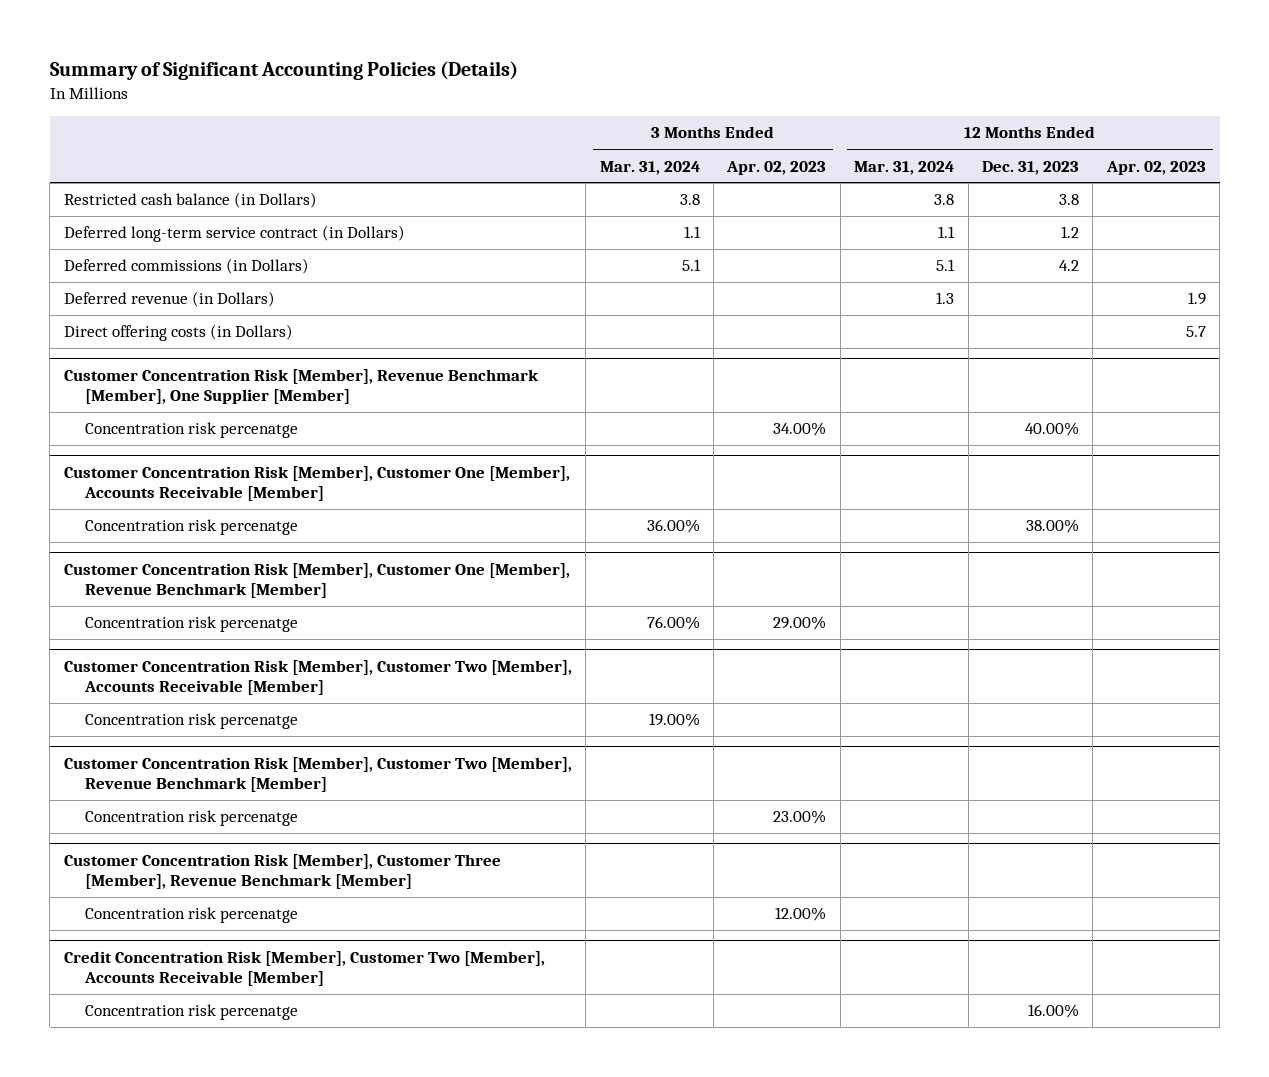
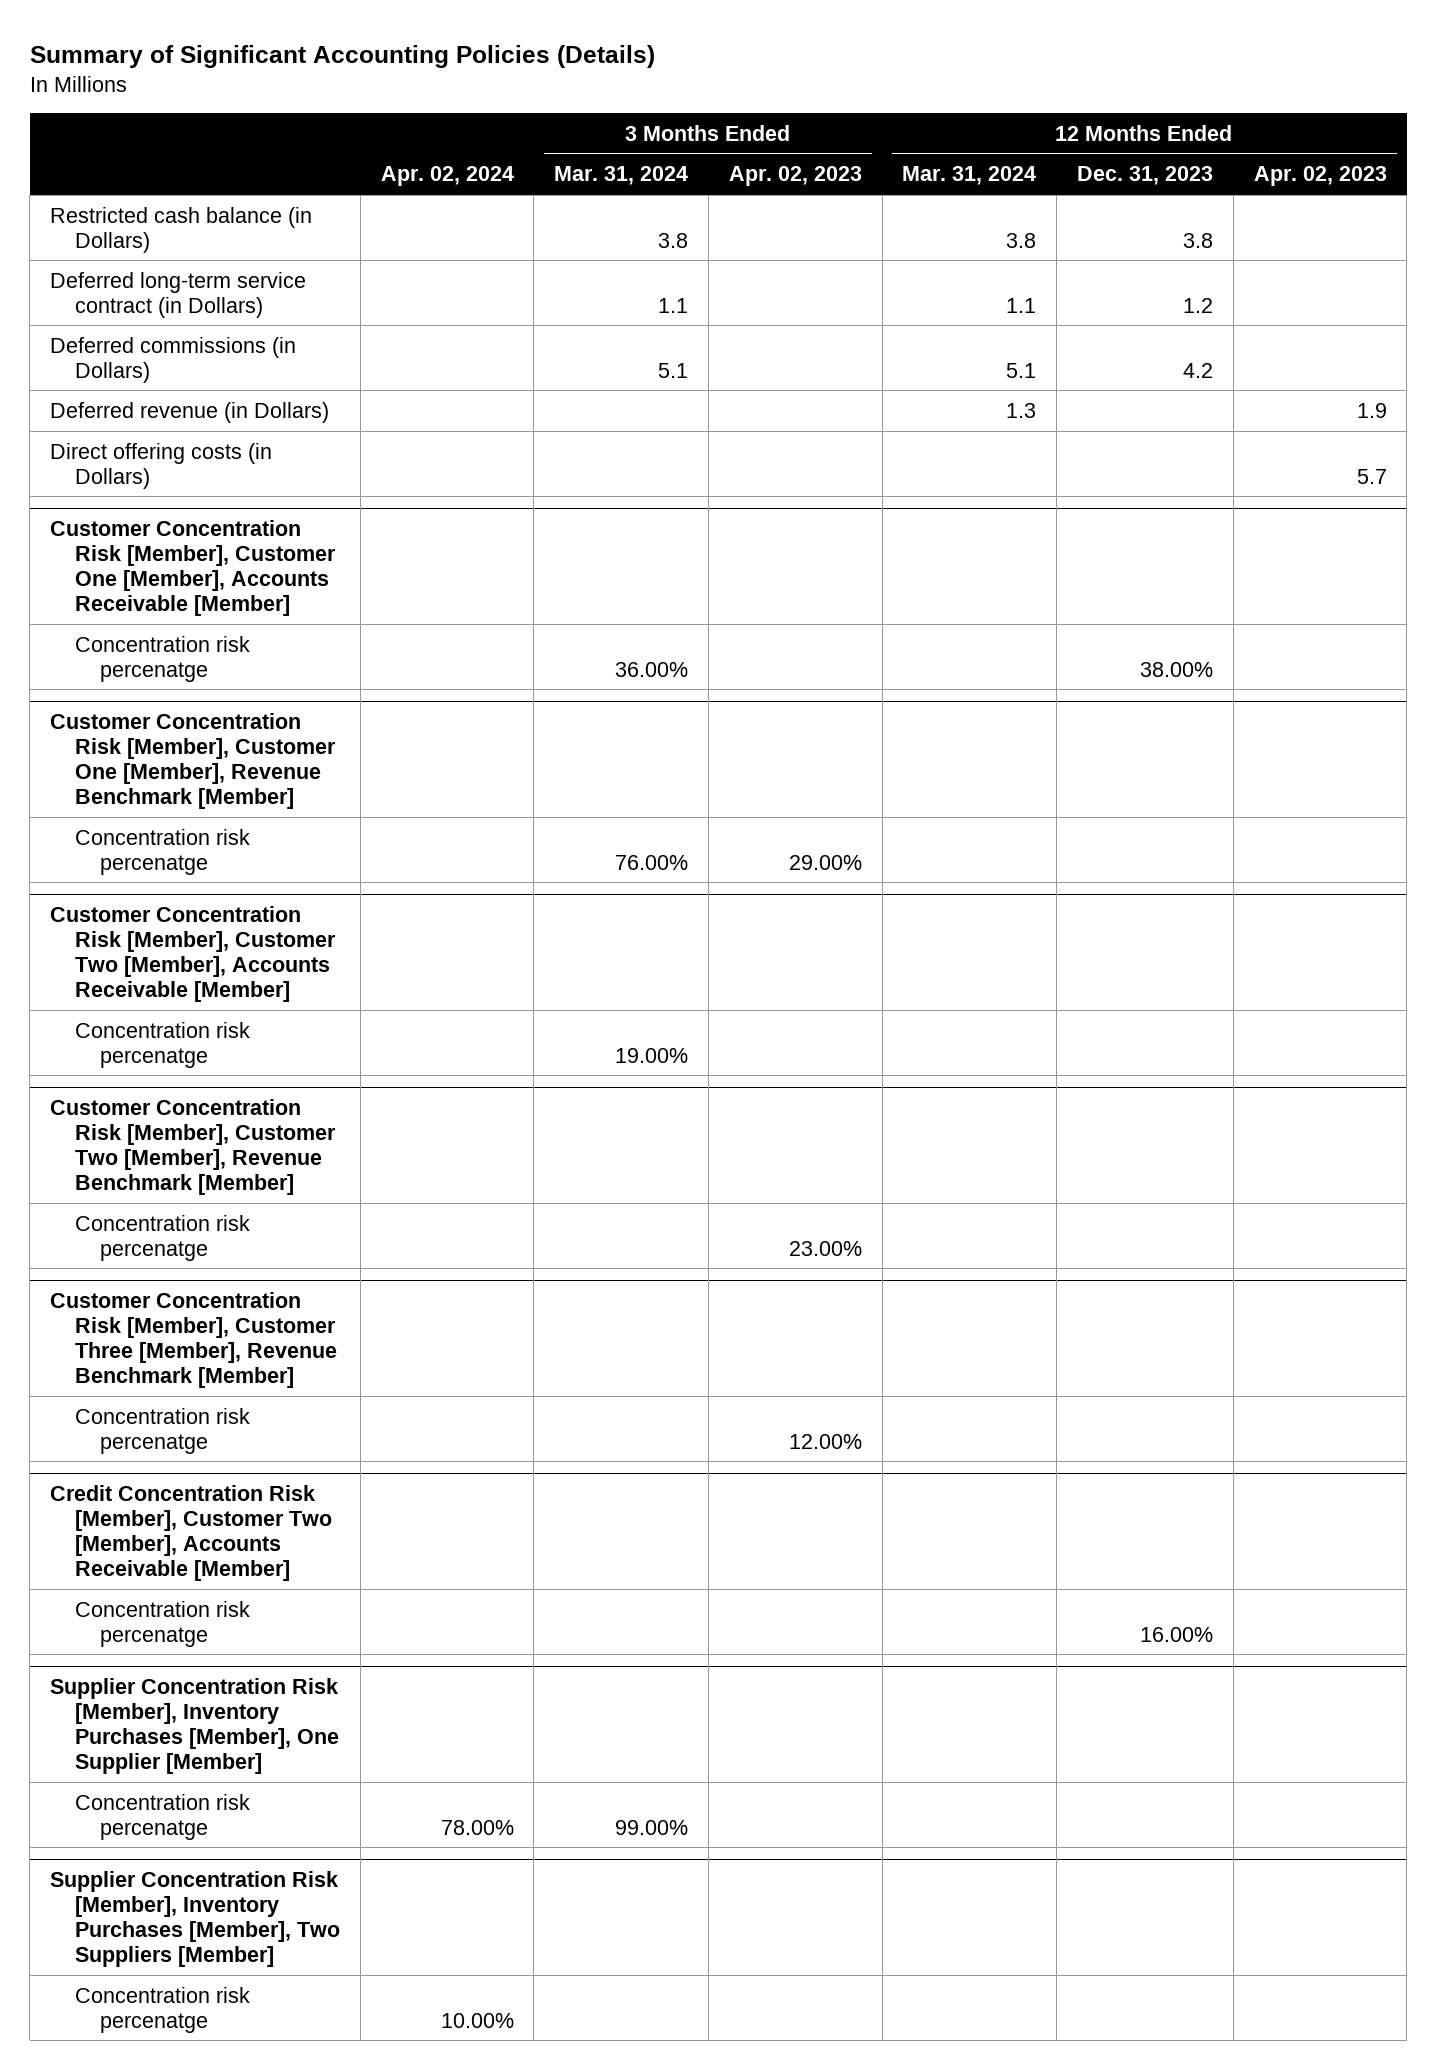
none -> [380,166,514,187] Apr. 02, 2024
[63,368,539,405] Customer Concentration Risk [Member], Revenue Benchmark [Member], One Supplier [Member] -> none
[85,422,299,439] Concentration risk percenatge -> none
none -> [50,1678,340,1775] Supplier Concentration Risk [Member], Inventory Purchases [Member], One Supplier [Member]
none -> [75,1793,251,1840] Concentration risk percenatge
none -> [50,1871,341,1968] Supplier Concentration Risk [Member], Inventory Purchases [Member], Two Suppliers [Member]
none -> [75,1986,251,2033] Concentration risk percenatge

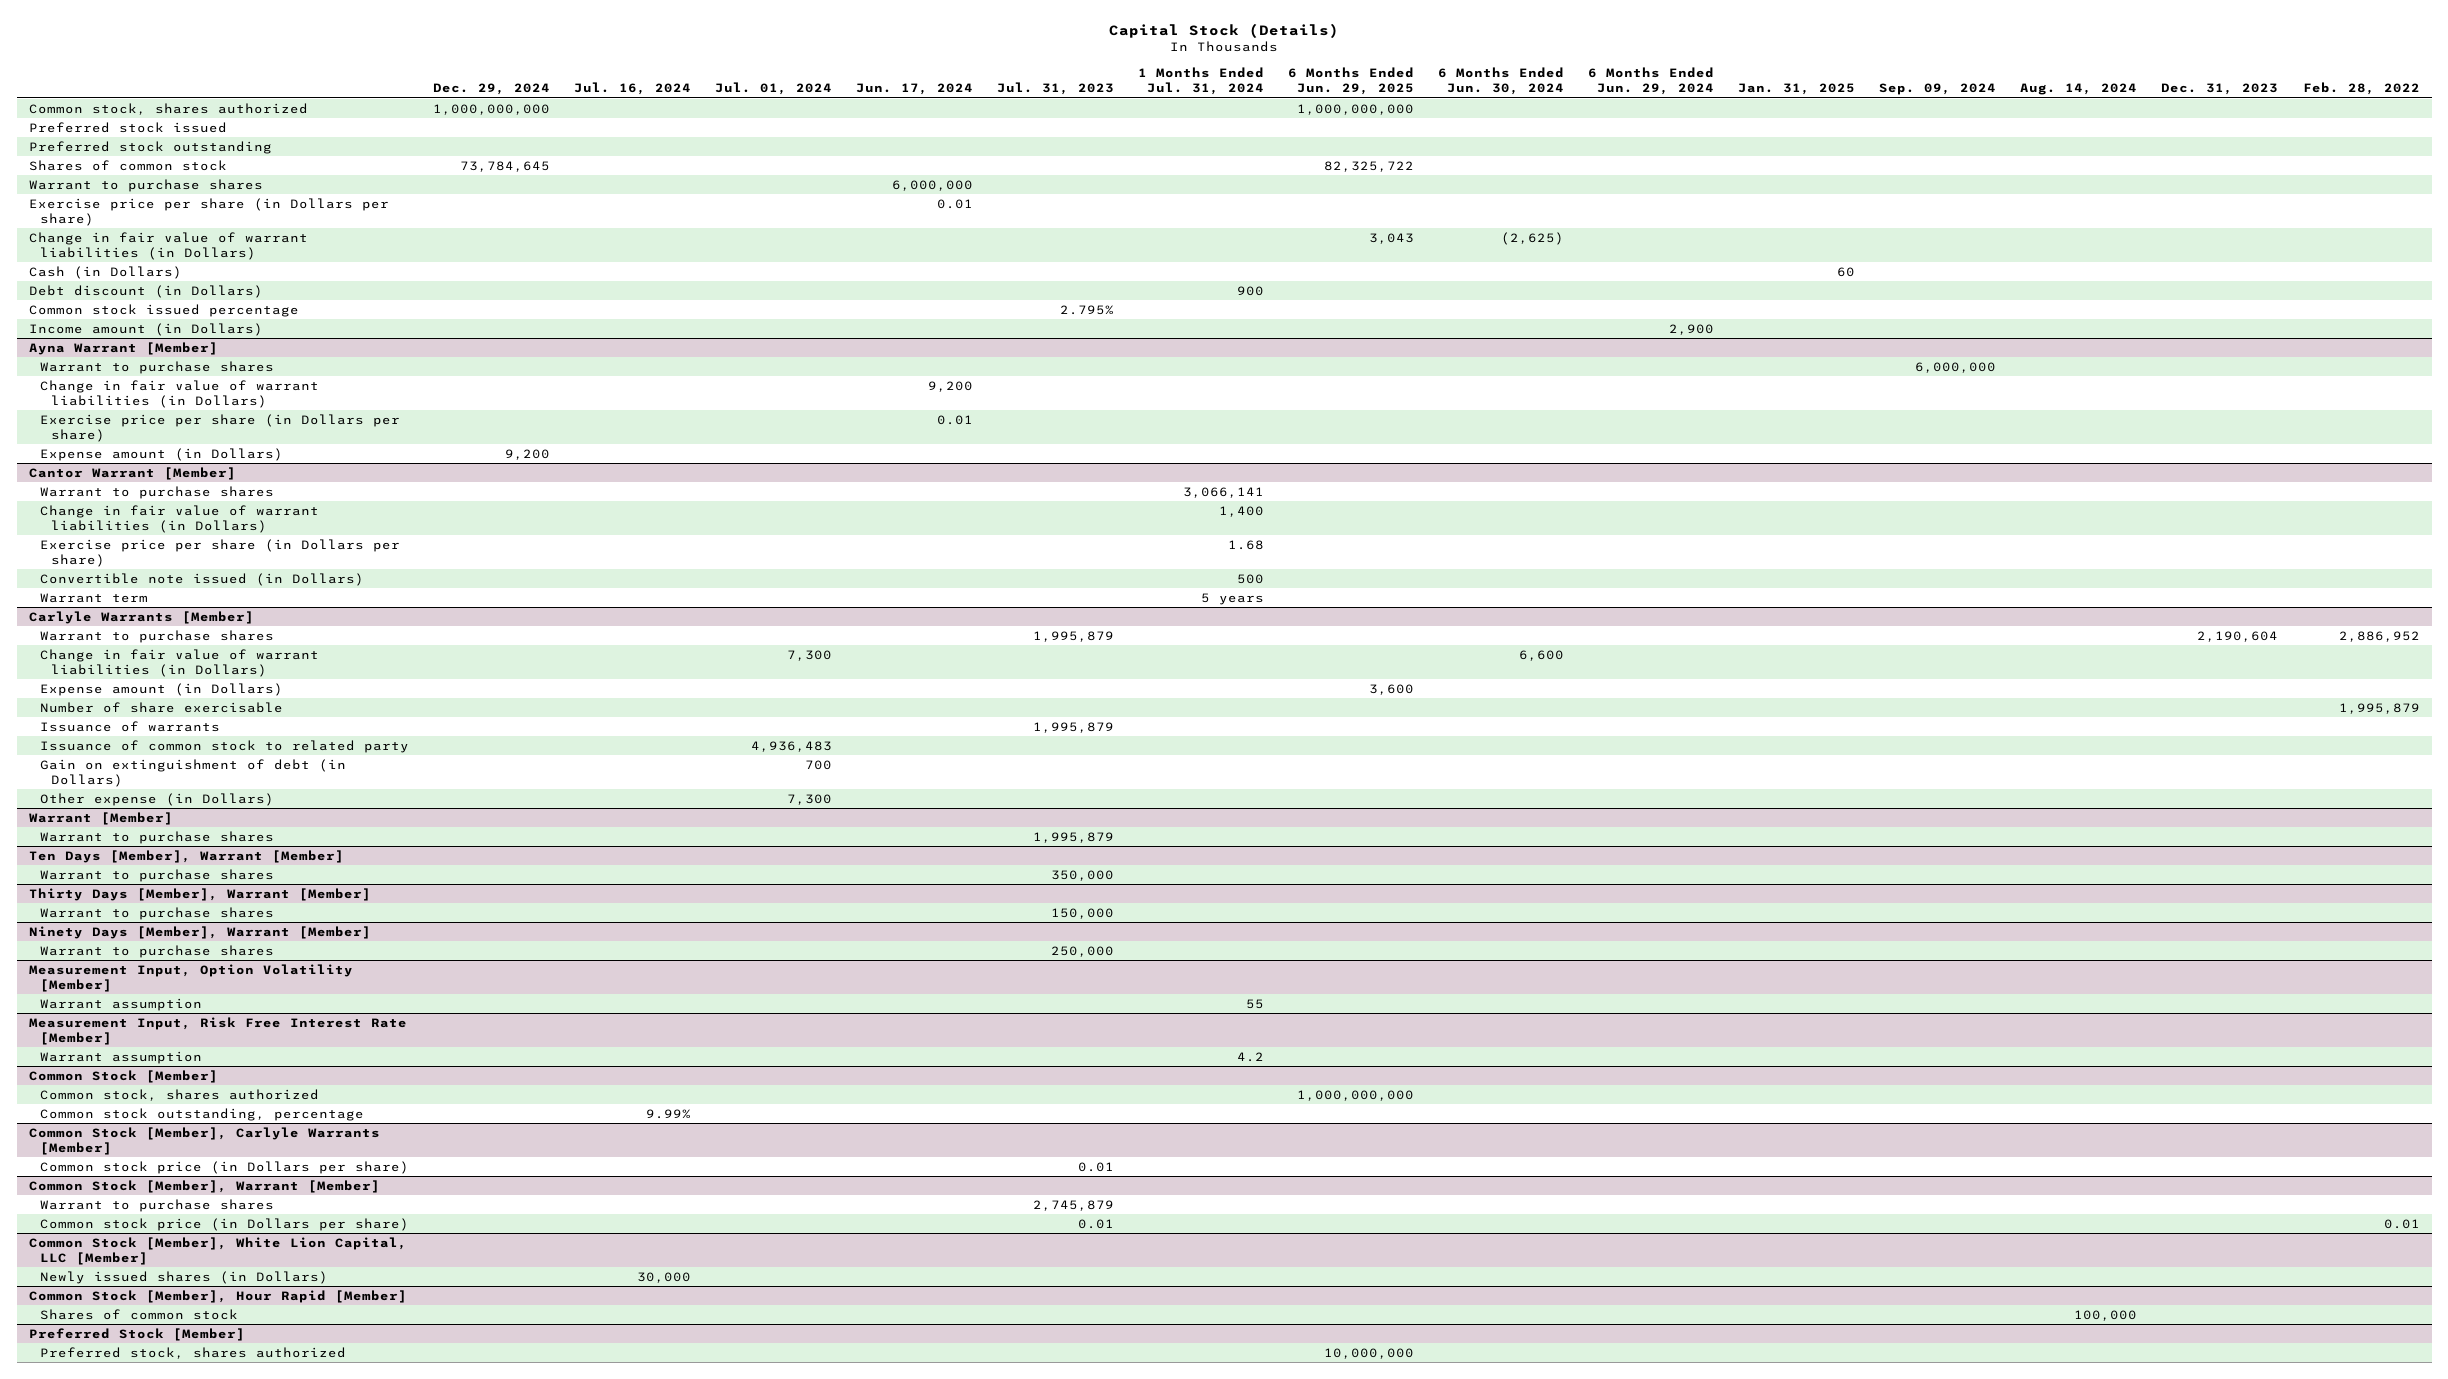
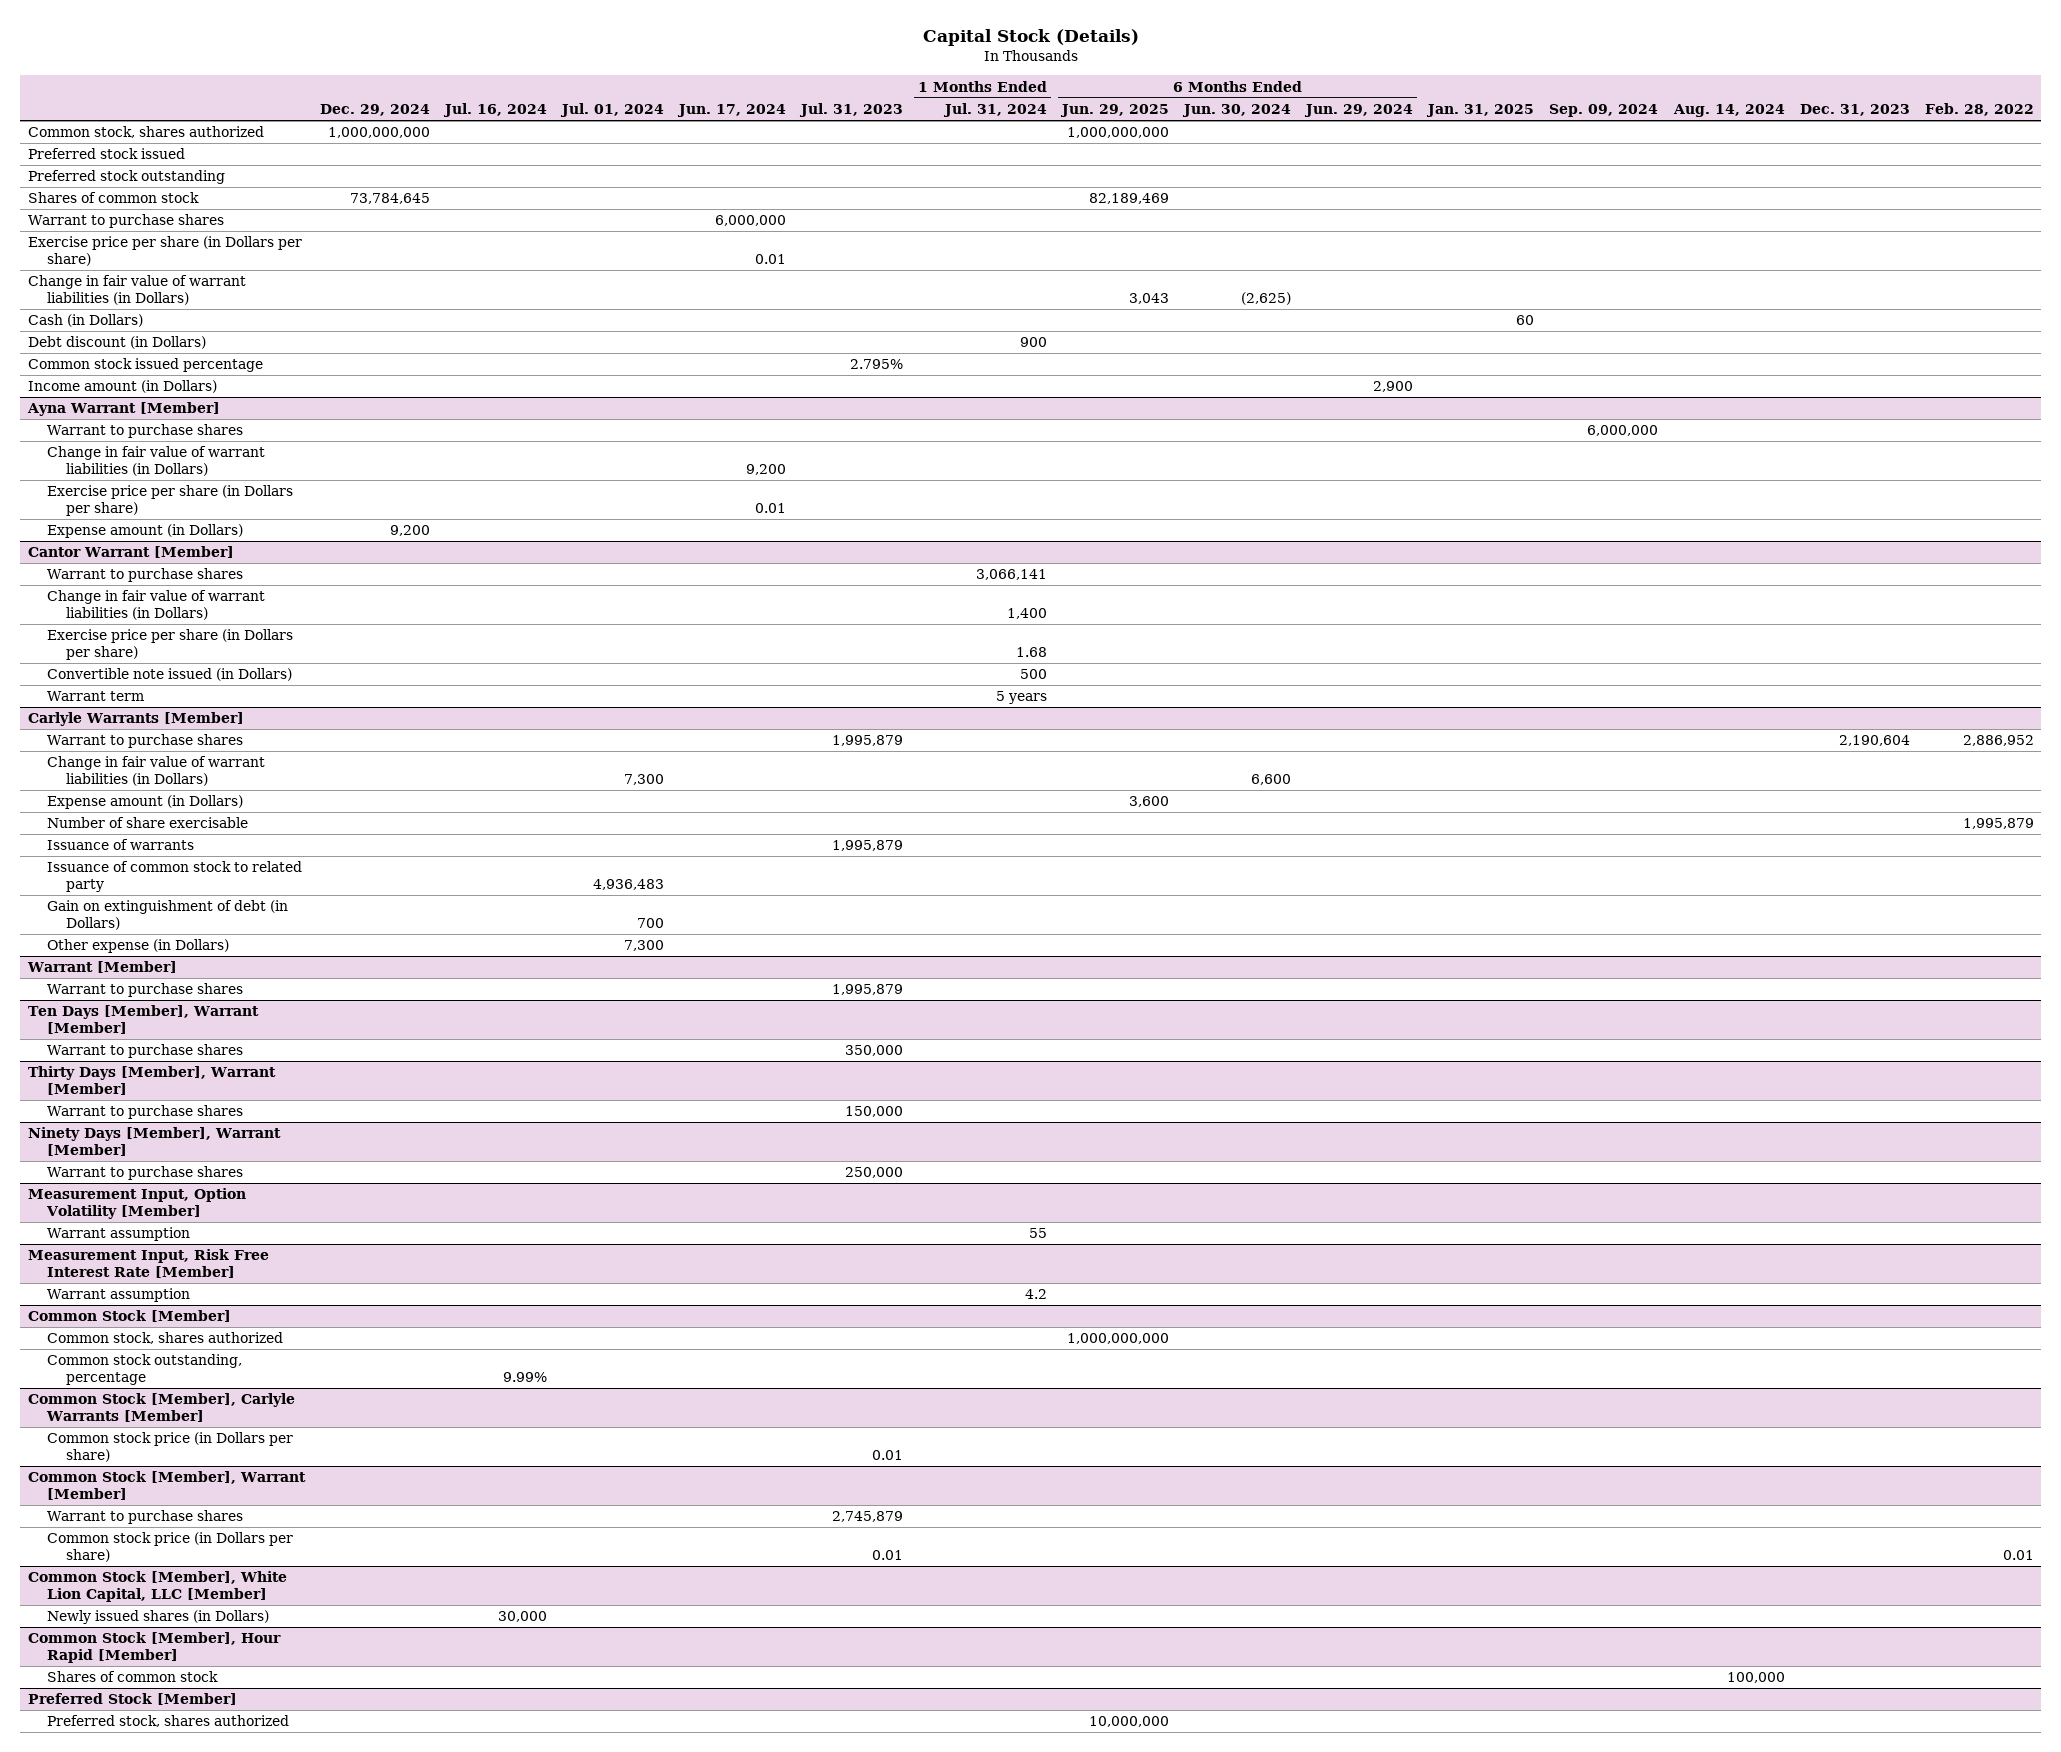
[1324,160,1415,172] 82,325,722 -> [1089,193,1170,205] 82,189,469

